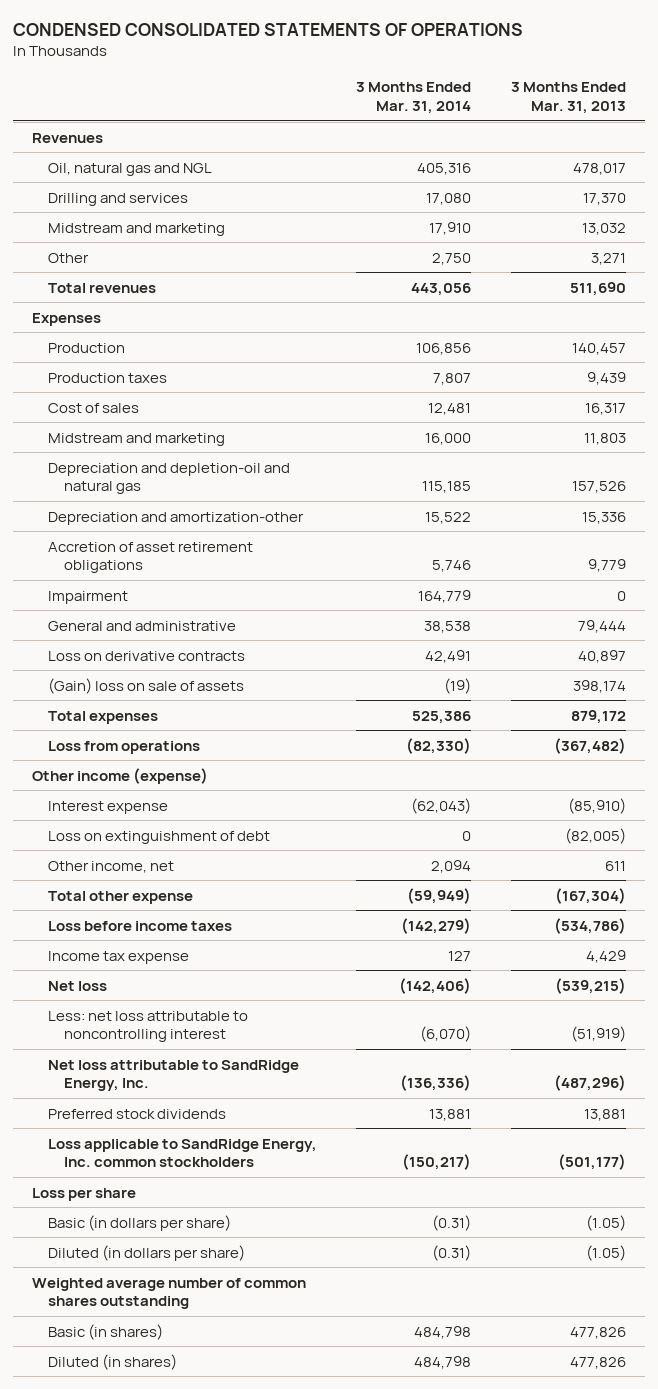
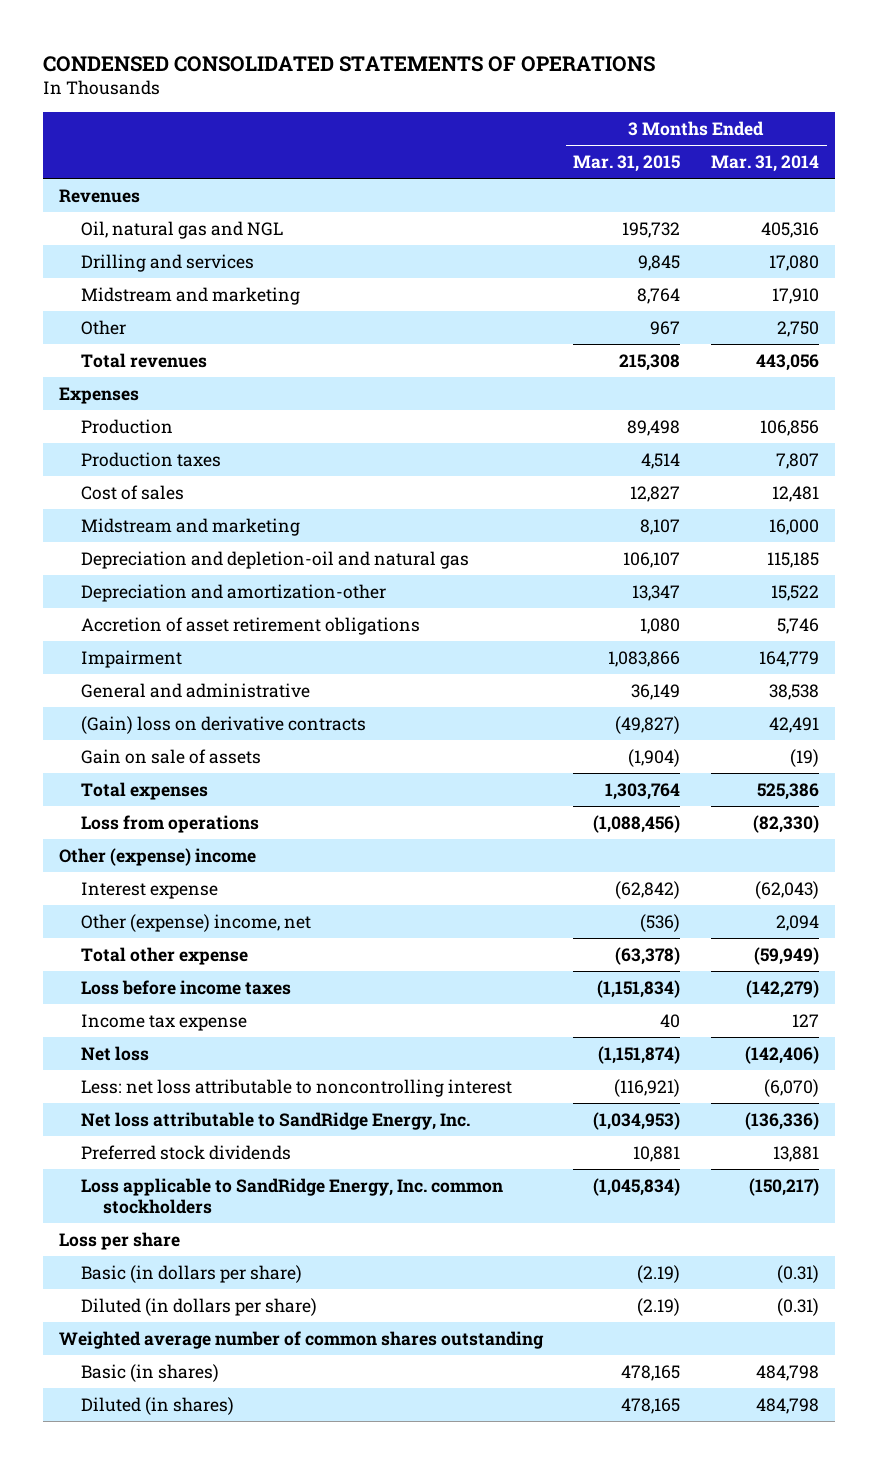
[510,82,626,114] 3 Months Ended Mar. 31, 2013 -> none
none -> [573,155,681,173] Mar. 31, 2015
[48,650,246,661] Loss on derivative contracts -> [80,715,366,734] (Gain) loss on derivative contracts
[48,677,245,694] (Gain) loss on sale of assets -> [80,748,261,764] Gain on sale of assets
[32,767,209,784] Other income (expense) -> [58,847,256,866] Other (expense) income
[48,830,271,844] Loss on extinguishment of debt -> none
[48,860,175,873] Other income, net -> [80,913,311,932] Other (expense) income, net

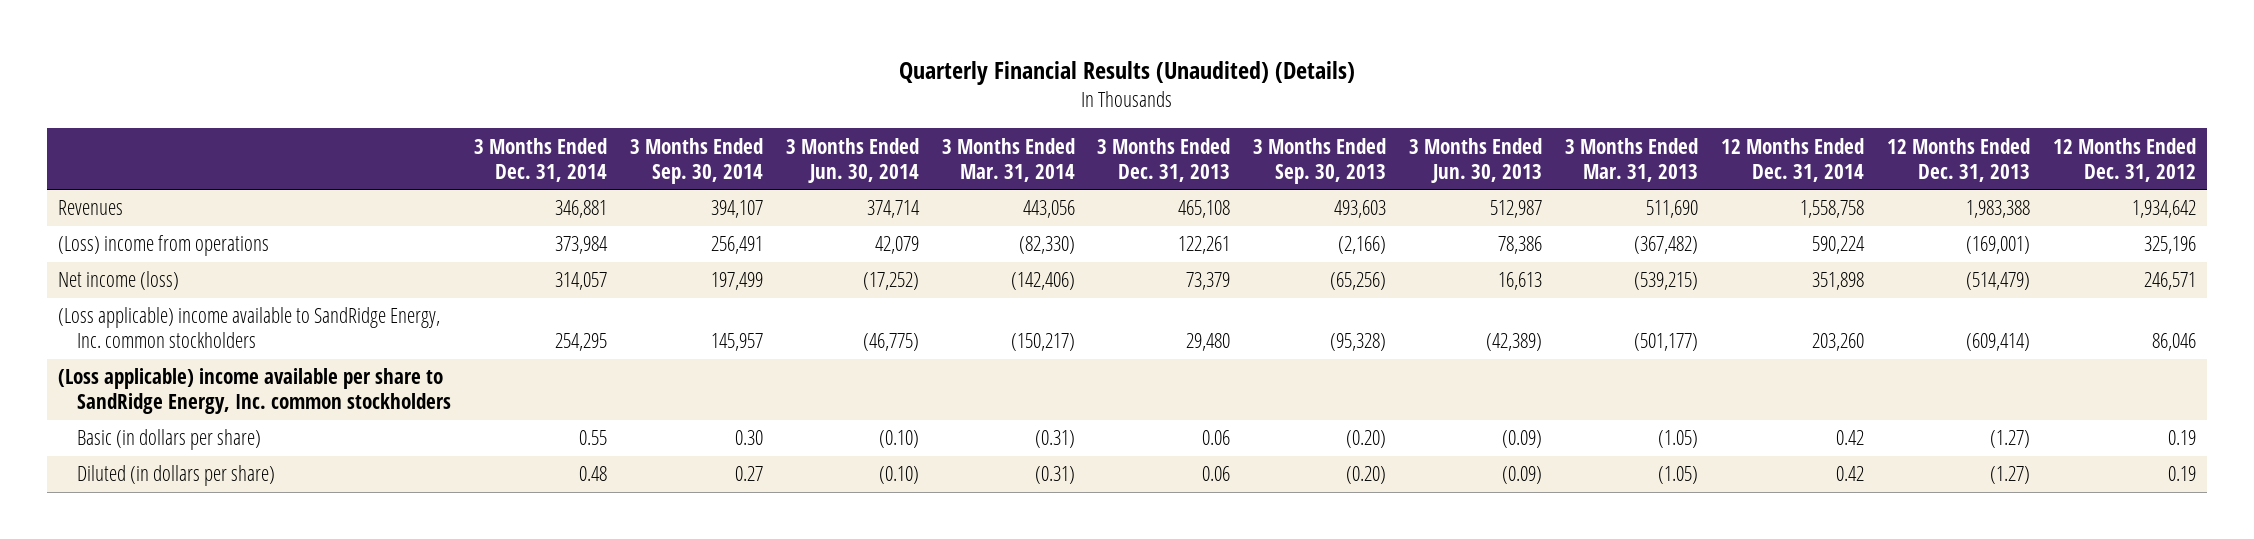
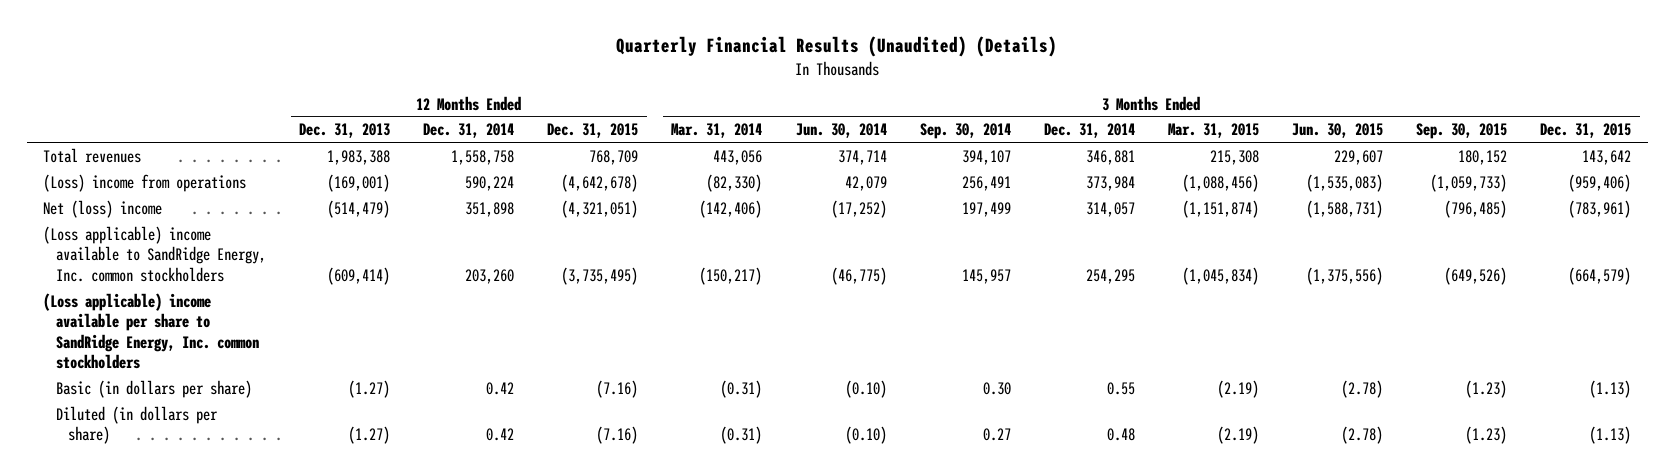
[1097,137,1231,182] 3 Months Ended Dec. 31, 2013 -> none
[1253,137,1387,184] 3 Months Ended Sep. 30, 2013 -> none
[1409,137,1543,183] 3 Months Ended Jun. 30, 2013 -> none
[1565,137,1699,182] 3 Months Ended Mar. 31, 2013 -> none
[2052,137,2196,182] 12 Months Ended Dec. 31, 2012 -> none
none -> [547,123,639,139] Dec. 31, 2015
none -> [1168,123,1260,139] Mar. 31, 2015
none -> [1292,123,1384,139] Jun. 30, 2015
none -> [1416,123,1508,140] Sep. 30, 2015
none -> [1540,123,1632,139] Dec. 31, 2015
[58,200,124,216] Revenues -> [43,147,142,163] Total revenues
[58,271,180,291] Net income (loss) -> [43,199,163,218] Net (loss) income

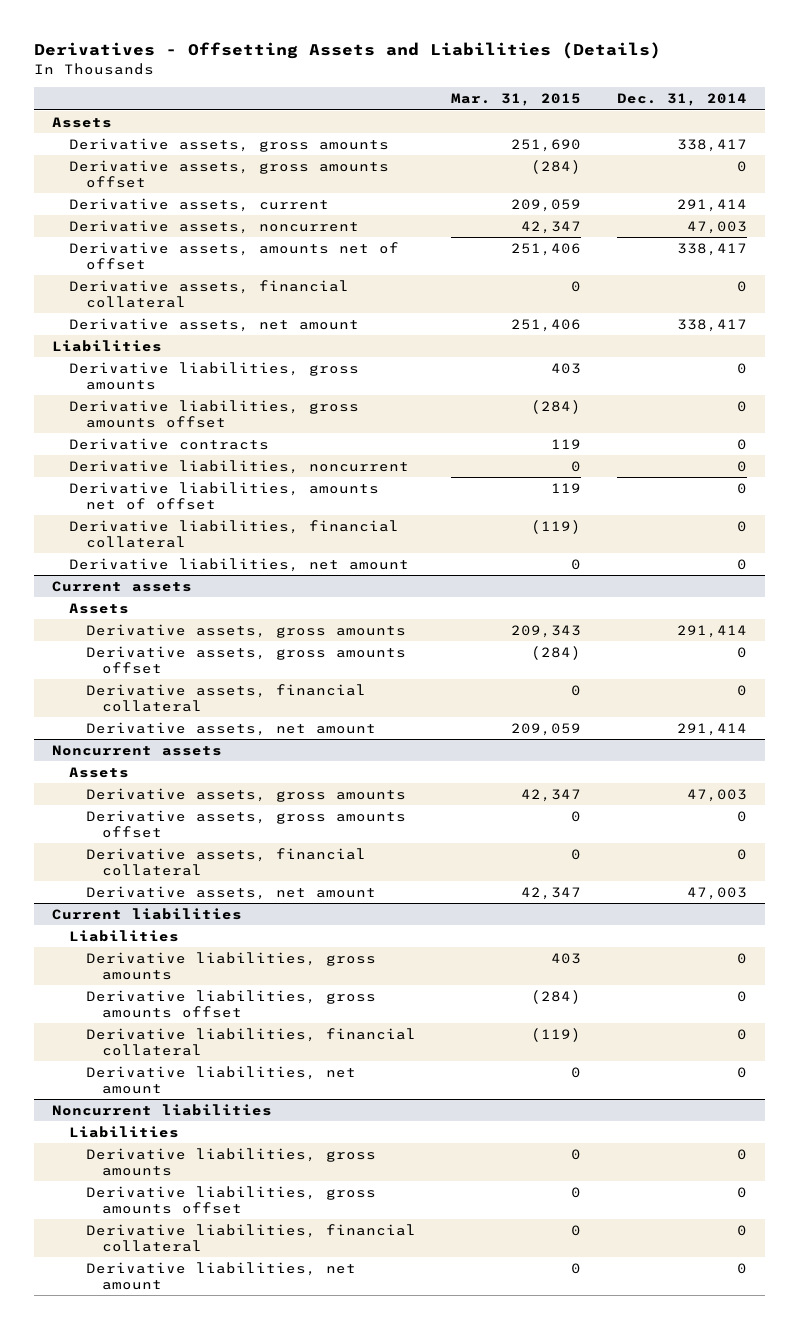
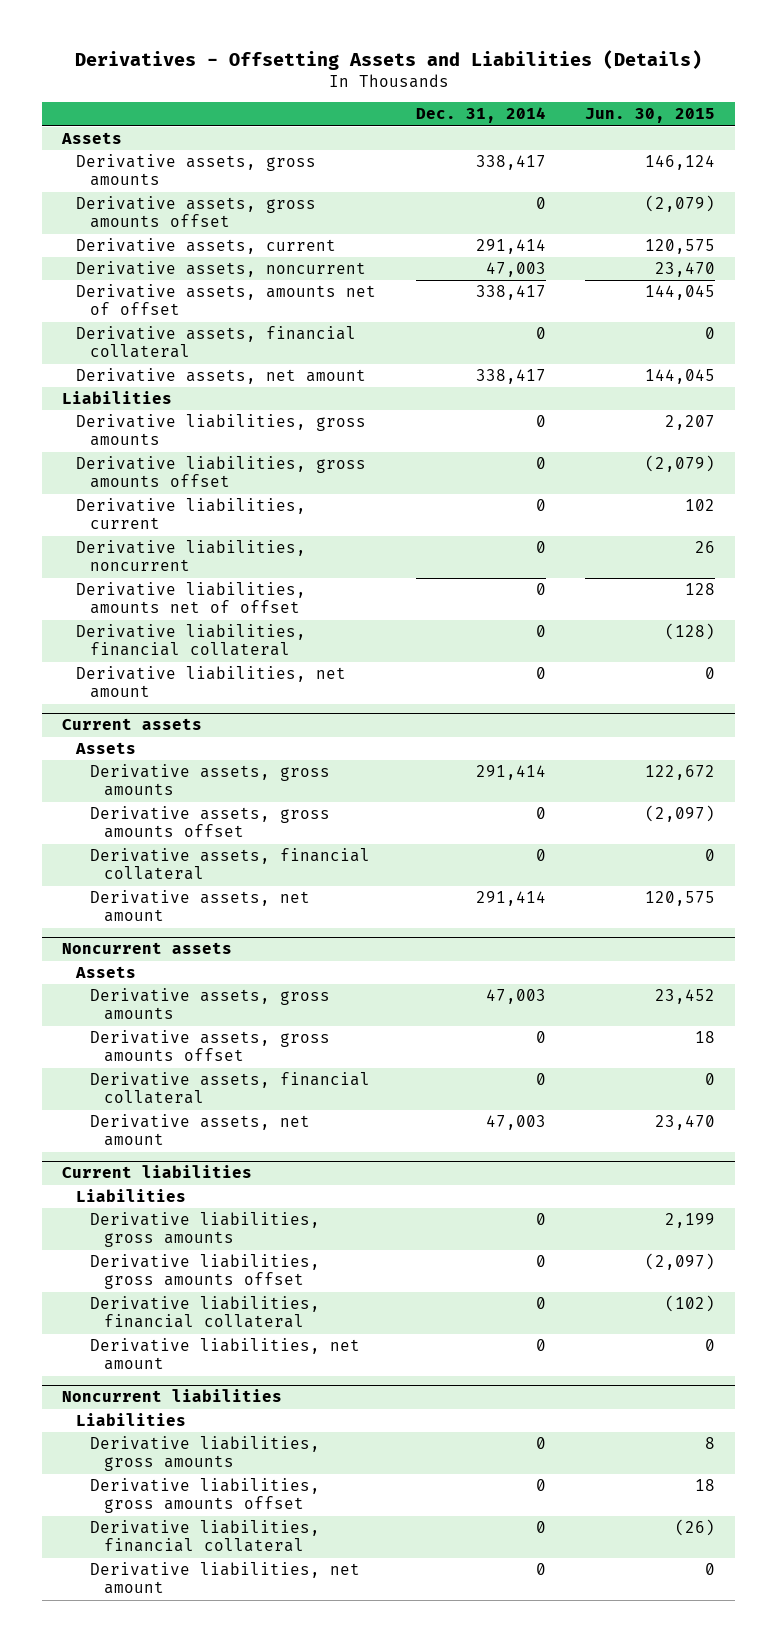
[451,93,582,107] Mar. 31, 2015 -> none
none -> [585,108,716,124] Jun. 30, 2015
[68,437,269,450] Derivative contracts -> [75,498,306,530] Derivative liabilities, current

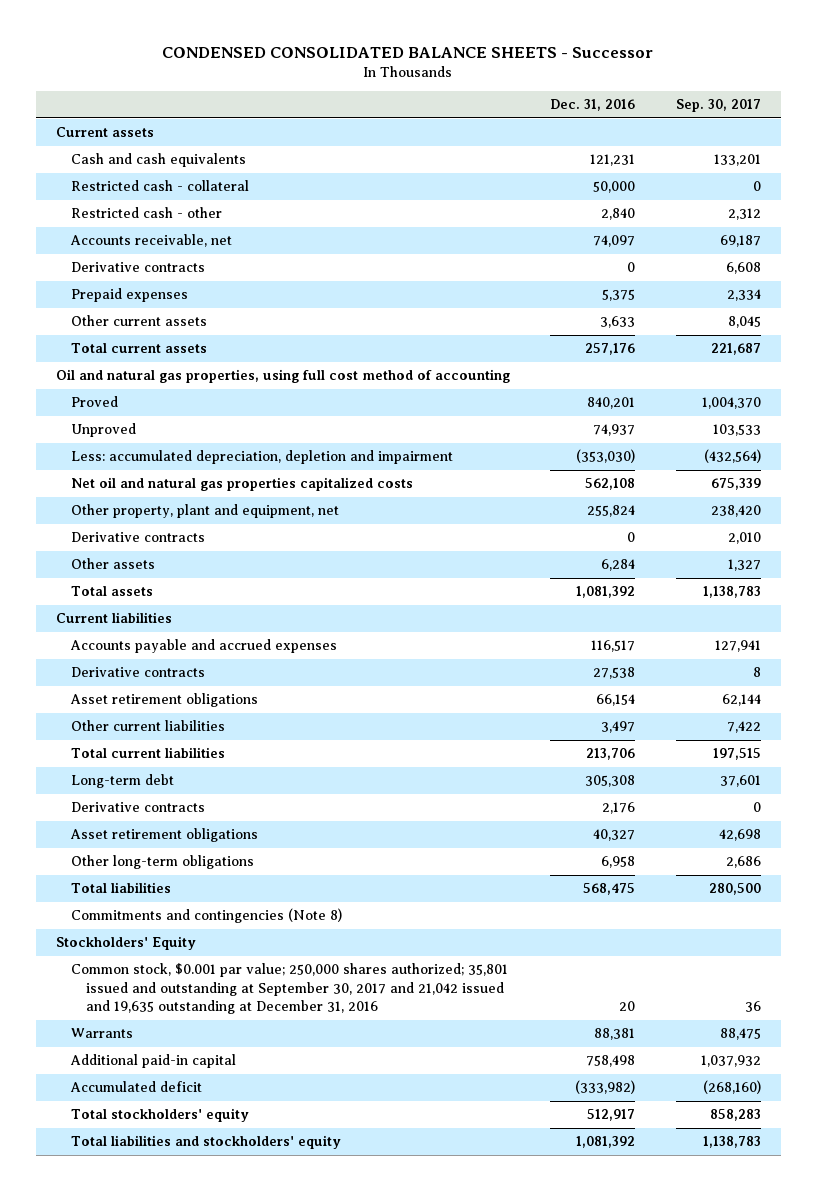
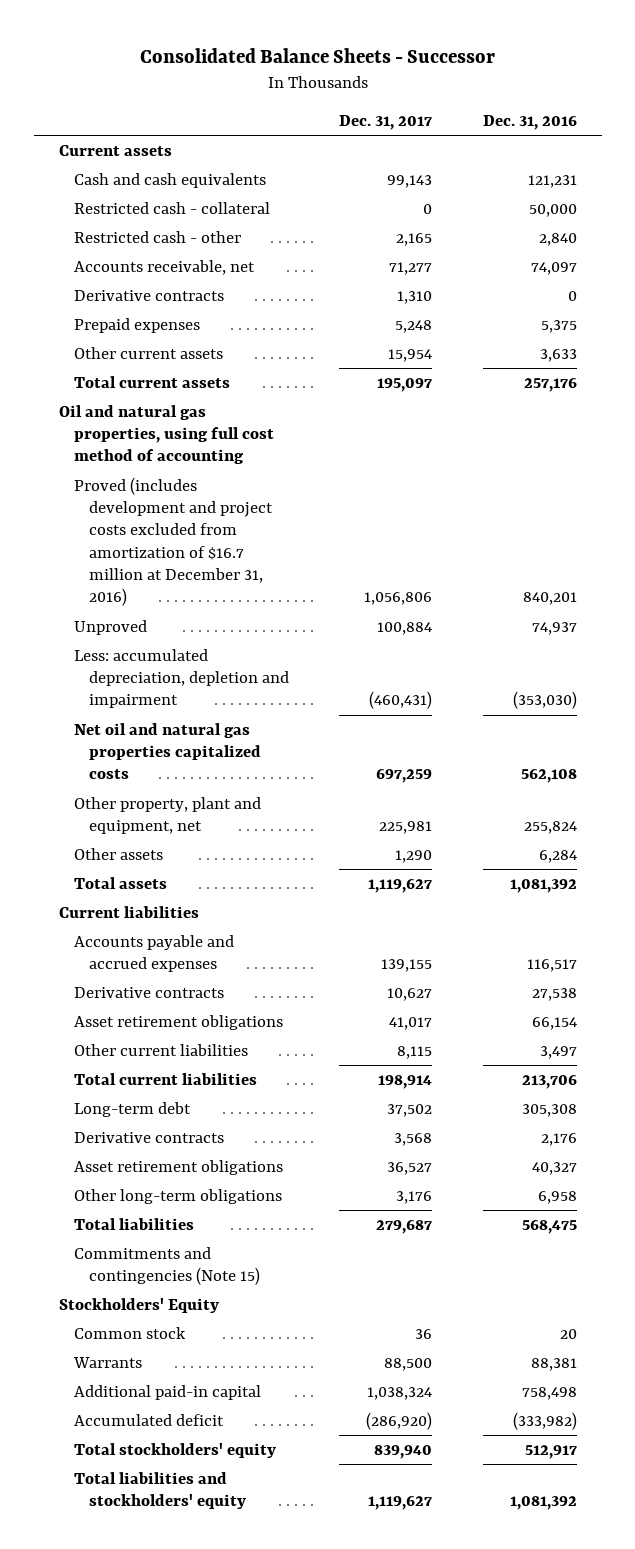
[162,46,654,58] CONDENSED CONSOLIDATED BALANCE SHEETS - Successor -> [139,47,495,63] Consolidated Balance Sheets - Successor
[675,99,761,113] Sep. 30, 2017 -> none
none -> [339,115,433,131] Dec. 31, 2017
[70,396,118,408] Proved -> [74,476,274,607] Proved (includes development and project costs excluded from amortization of $16.7 million at December 31, 2016)
[70,532,205,543] Derivative contracts -> none
[70,908,342,924] Commitments and contingencies (Note 8) -> [74,1246,261,1286] Commitments and contingencies (Note 15)
[70,963,508,1015] Common stock, $0.001 par value; 250,000 shares authorized; 35,801 issued and outstanding at September 30, 2017 and 21,042 issued and 19,635 outstanding at December 31, 2016 -> [74,1326,187,1339] Common stock

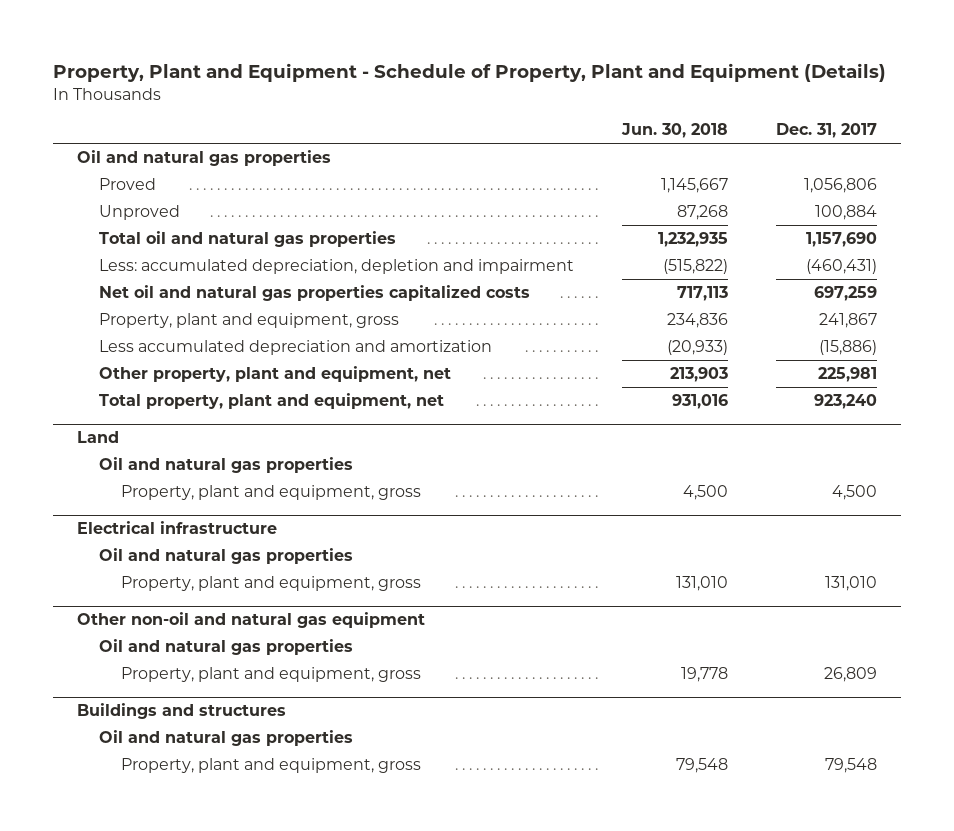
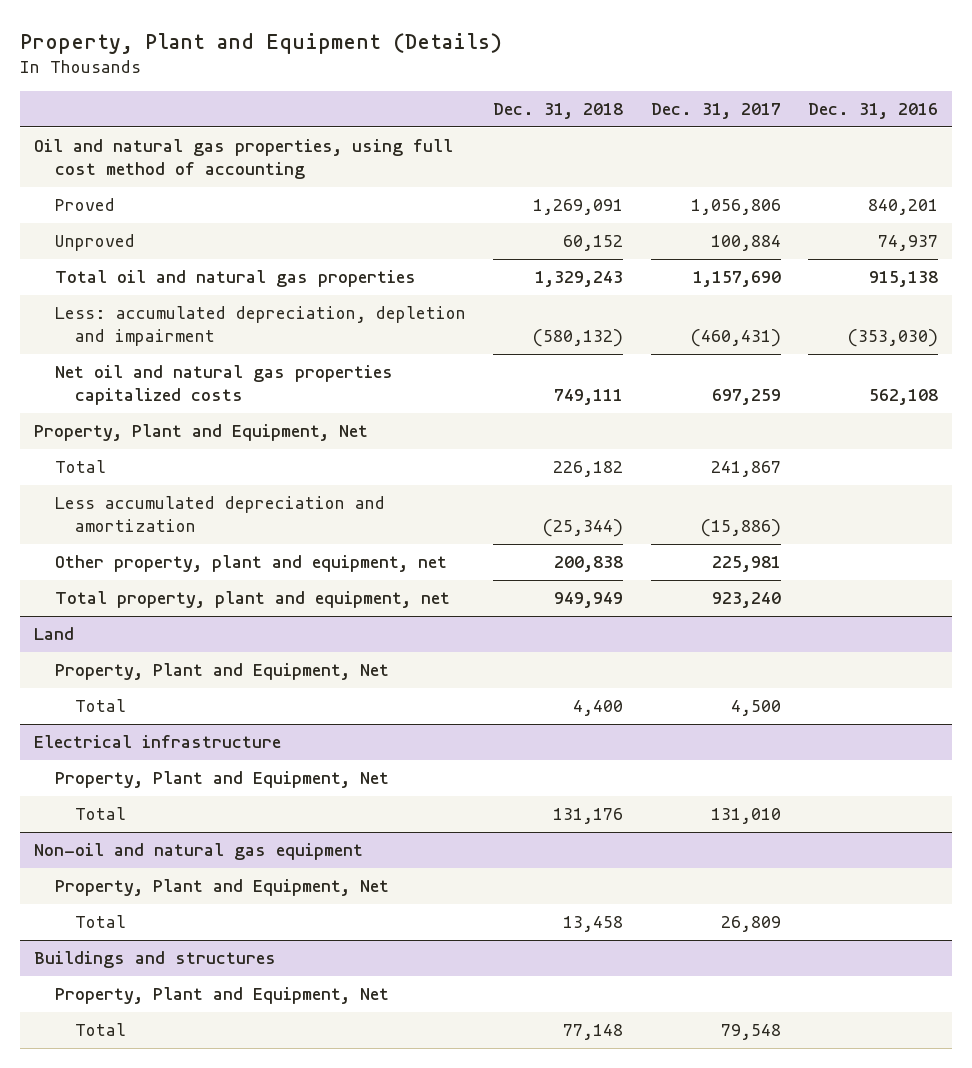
[52,62,886,82] Property, Plant and Equipment - Schedule of Property, Plant and Equipment (Details) -> [20,32,503,54] Property, Plant and Equipment (Details)
[621,123,729,139] Jun. 30, 2018 -> none
none -> [493,103,624,120] Dec. 31, 2018
none -> [808,103,939,120] Dec. 31, 2016
[76,150,331,167] Oil and natural gas properties -> [34,139,454,180] Oil and natural gas properties, using full cost method of accounting
none -> [34,424,369,442] Property, Plant and Equipment, Net
[98,313,399,329] Property, plant and equipment, gross -> [54,460,106,474] Total
[98,457,353,474] Oil and natural gas properties -> none
none -> [54,663,389,681] Property, Plant and Equipment, Net
[120,485,421,501] Property, plant and equipment, gross -> [75,699,127,713] Total
[98,548,353,565] Oil and natural gas properties -> none
[98,639,353,656] Oil and natural gas properties -> none
none -> [54,771,389,789] Property, Plant and Equipment, Net
[120,576,421,592] Property, plant and equipment, gross -> [75,807,127,821] Total
[76,612,425,629] Other non-oil and natural gas equipment -> [34,843,364,861] Non-oil and natural gas equipment
none -> [54,879,389,897] Property, Plant and Equipment, Net
[120,667,421,683] Property, plant and equipment, gross -> [75,915,127,929] Total
[98,730,353,747] Oil and natural gas properties -> none
none -> [54,987,389,1005] Property, Plant and Equipment, Net
[120,758,421,774] Property, plant and equipment, gross -> [75,1023,127,1037] Total

